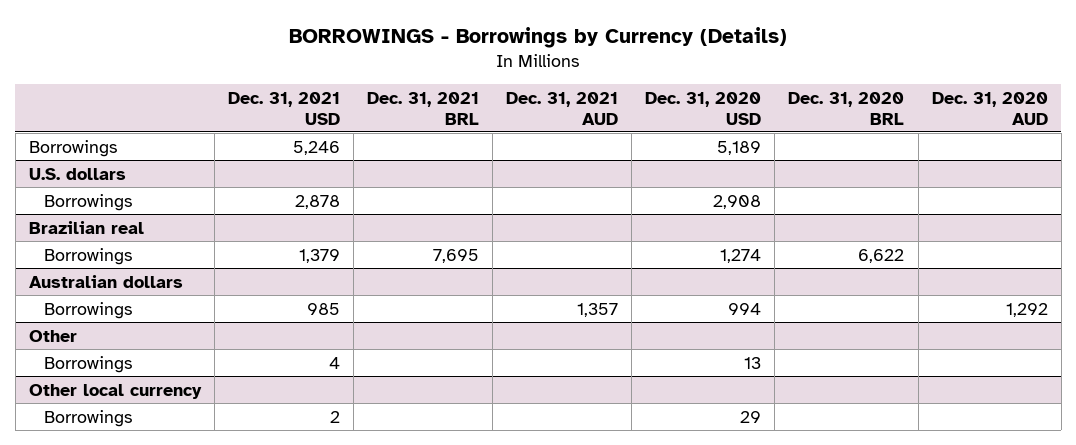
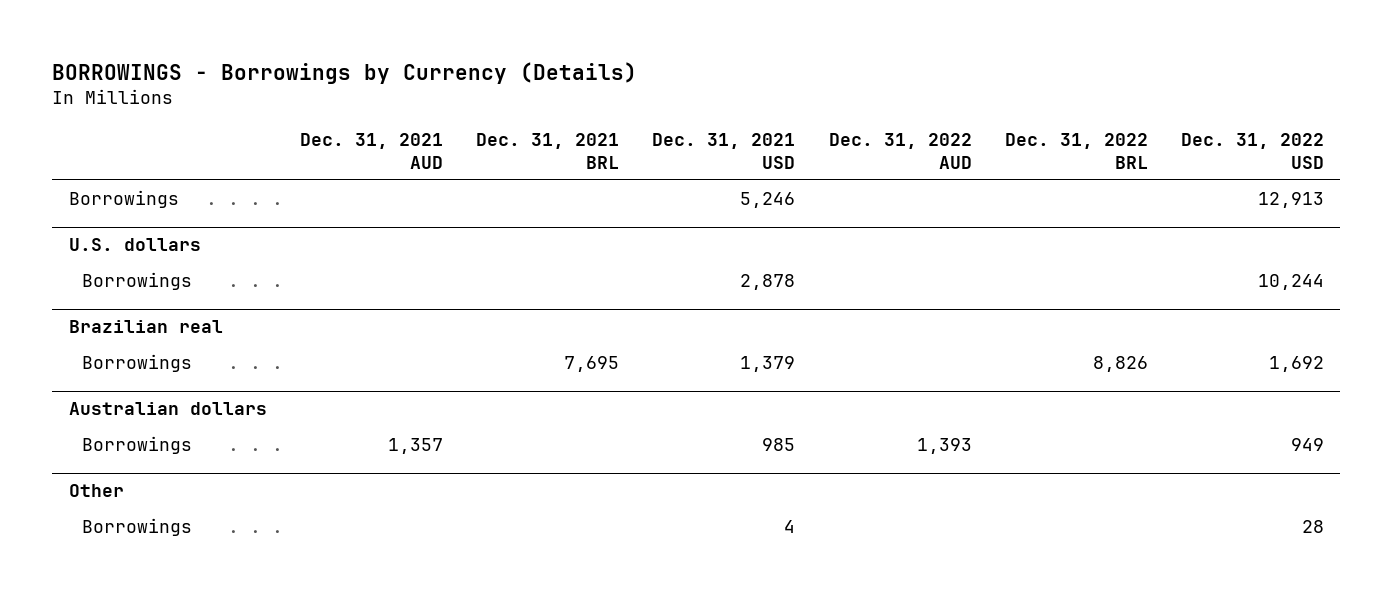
[645,91,762,125] Dec. 31, 2020 USD -> none
[788,91,905,125] Dec. 31, 2020 BRL -> none
[931,91,1048,125] Dec. 31, 2020 AUD -> none
none -> [828,133,972,169] Dec. 31, 2022 AUD
none -> [1004,133,1148,169] Dec. 31, 2022 BRL
none -> [1180,133,1324,169] Dec. 31, 2022 USD
[28,383,202,399] Other local currency -> none
[43,409,132,427] Borrowings -> none

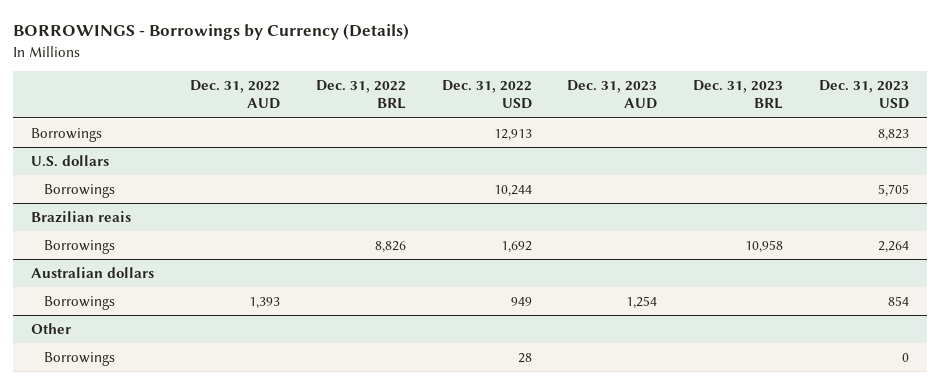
[299,133,443,169] Dec. 31, 2021 AUD -> none
[476,133,620,169] Dec. 31, 2021 BRL -> none
[652,133,796,169] Dec. 31, 2021 USD -> none
none -> [567,80,658,110] Dec. 31, 2023 AUD
none -> [693,80,784,110] Dec. 31, 2023 BRL
none -> [818,80,909,110] Dec. 31, 2023 USD
[68,320,223,334] Brazilian real -> [31,211,132,224] Brazilian reais

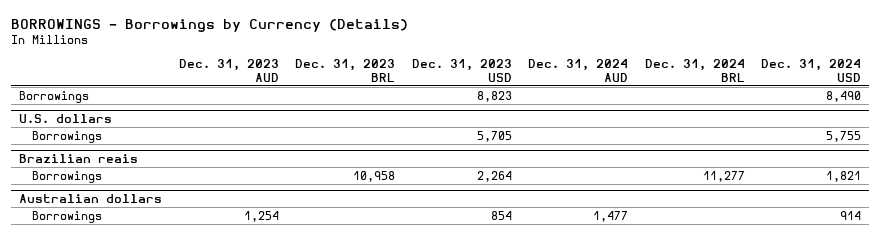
[190,80,281,110] Dec. 31, 2022 AUD -> none
[315,80,406,110] Dec. 31, 2022 BRL -> none
[441,80,532,110] Dec. 31, 2022 USD -> none
none -> [528,59,629,82] Dec. 31, 2024 AUD
none -> [644,59,745,82] Dec. 31, 2024 BRL
none -> [761,59,862,82] Dec. 31, 2024 USD
[31,323,72,335] Other -> none
[43,352,115,367] Borrowings -> none

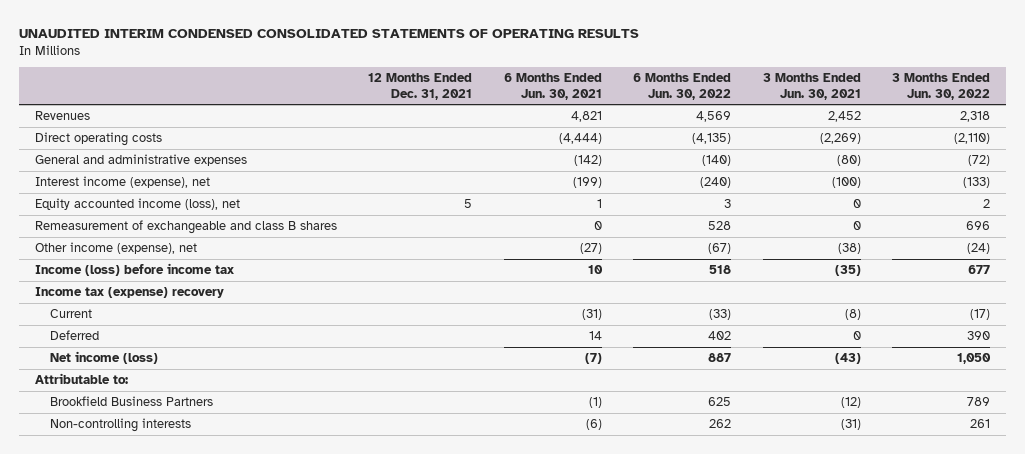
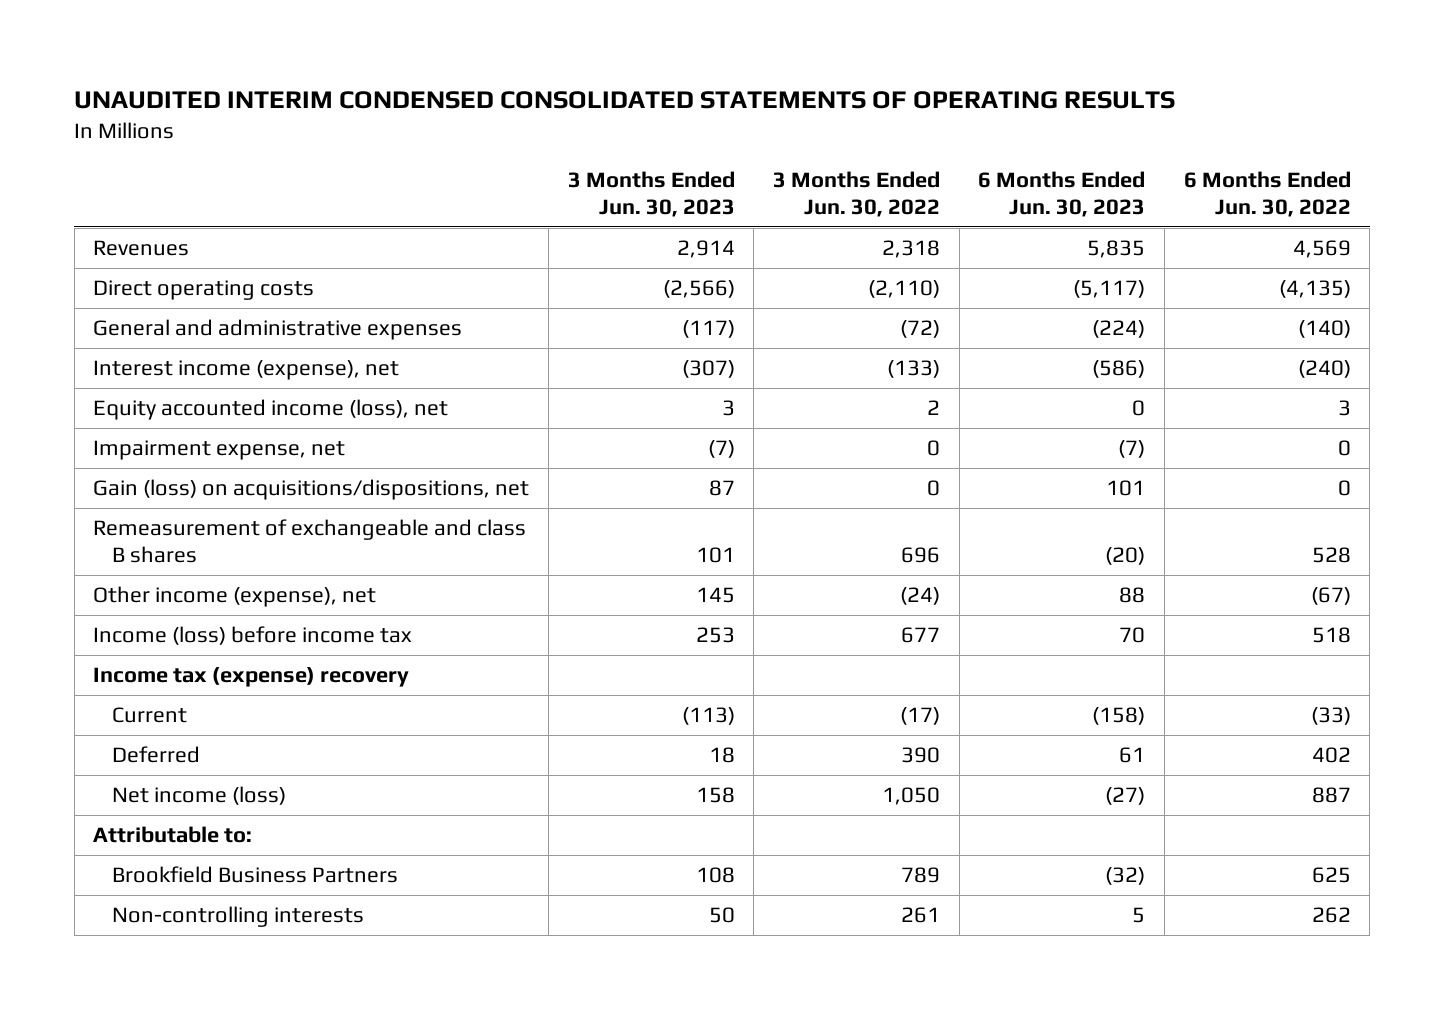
[368,72,473,100] 12 Months Ended Dec. 31, 2021 -> none
[503,72,602,100] 6 Months Ended Jun. 30, 2021 -> none
[762,72,861,100] 3 Months Ended Jun. 30, 2021 -> none
none -> [567,171,735,217] 3 Months Ended Jun. 30, 2023
none -> [978,171,1146,217] 6 Months Ended Jun. 30, 2023
none -> [93,440,346,461] Impairment expense, net
none -> [93,479,530,501] Gain (loss) on acquisitions/dispositions, net

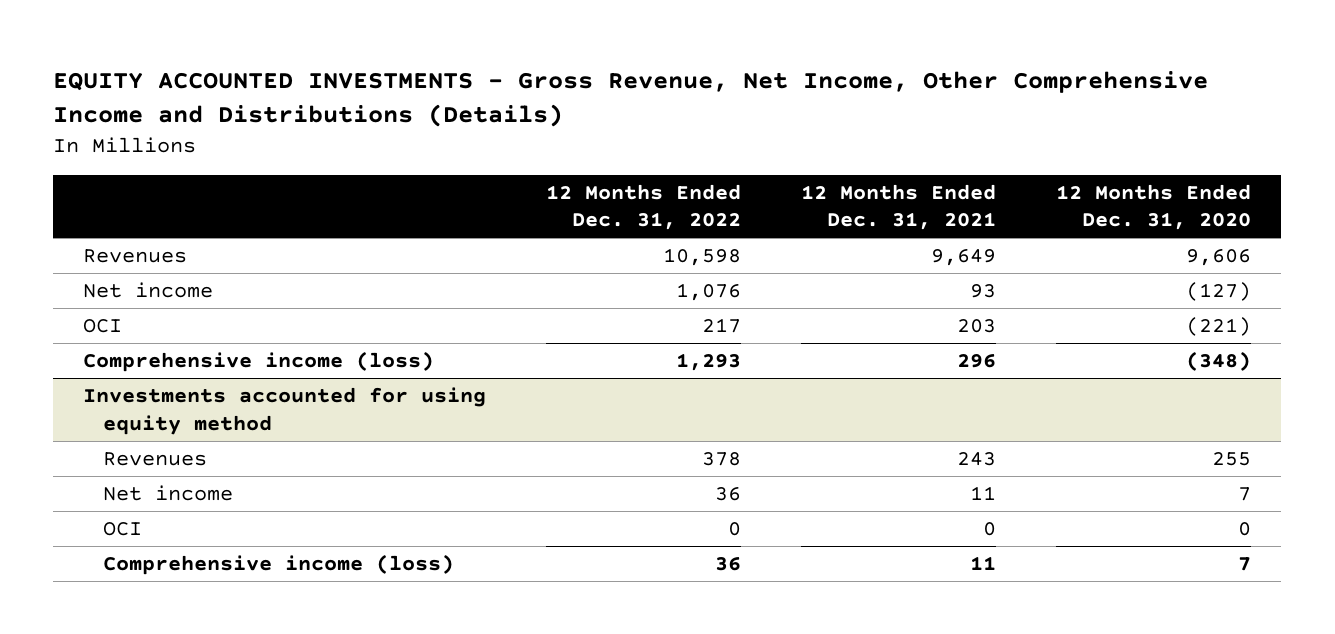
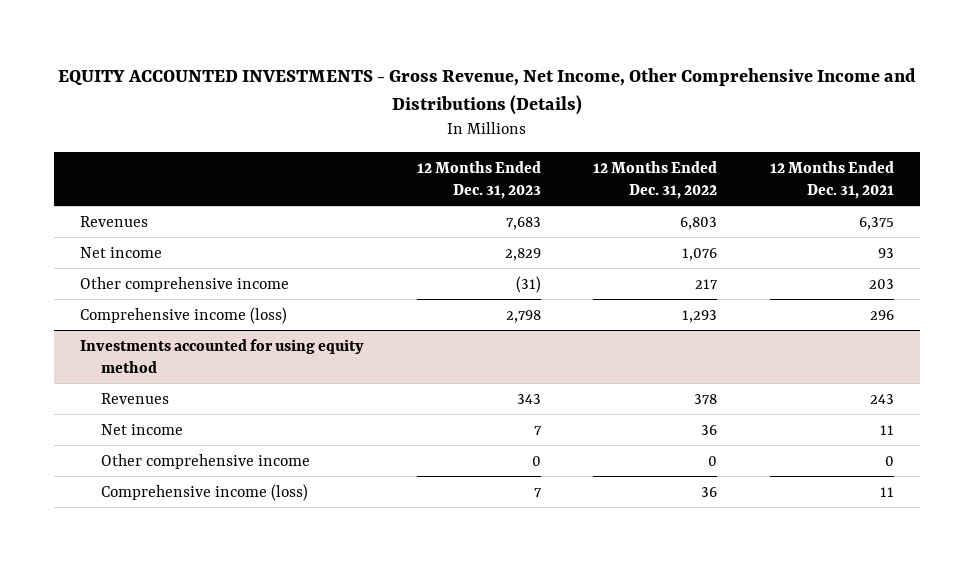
[1056,183,1252,231] 12 Months Ended Dec. 31, 2020 -> none
none -> [416,160,541,200] 12 Months Ended Dec. 31, 2023
[663,248,742,267] 10,598 -> [680,216,718,230] 6,803
[931,249,997,267] 9,649 -> [858,216,894,230] 6,375
[83,319,123,334] OCI -> [79,276,289,292] Other comprehensive income
[103,522,143,537] OCI -> [100,453,310,469] Other comprehensive income

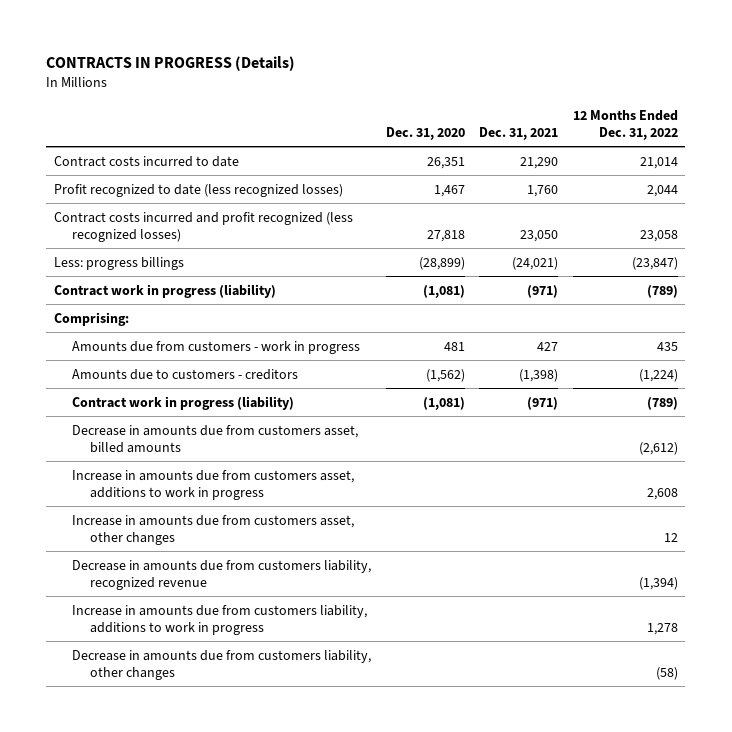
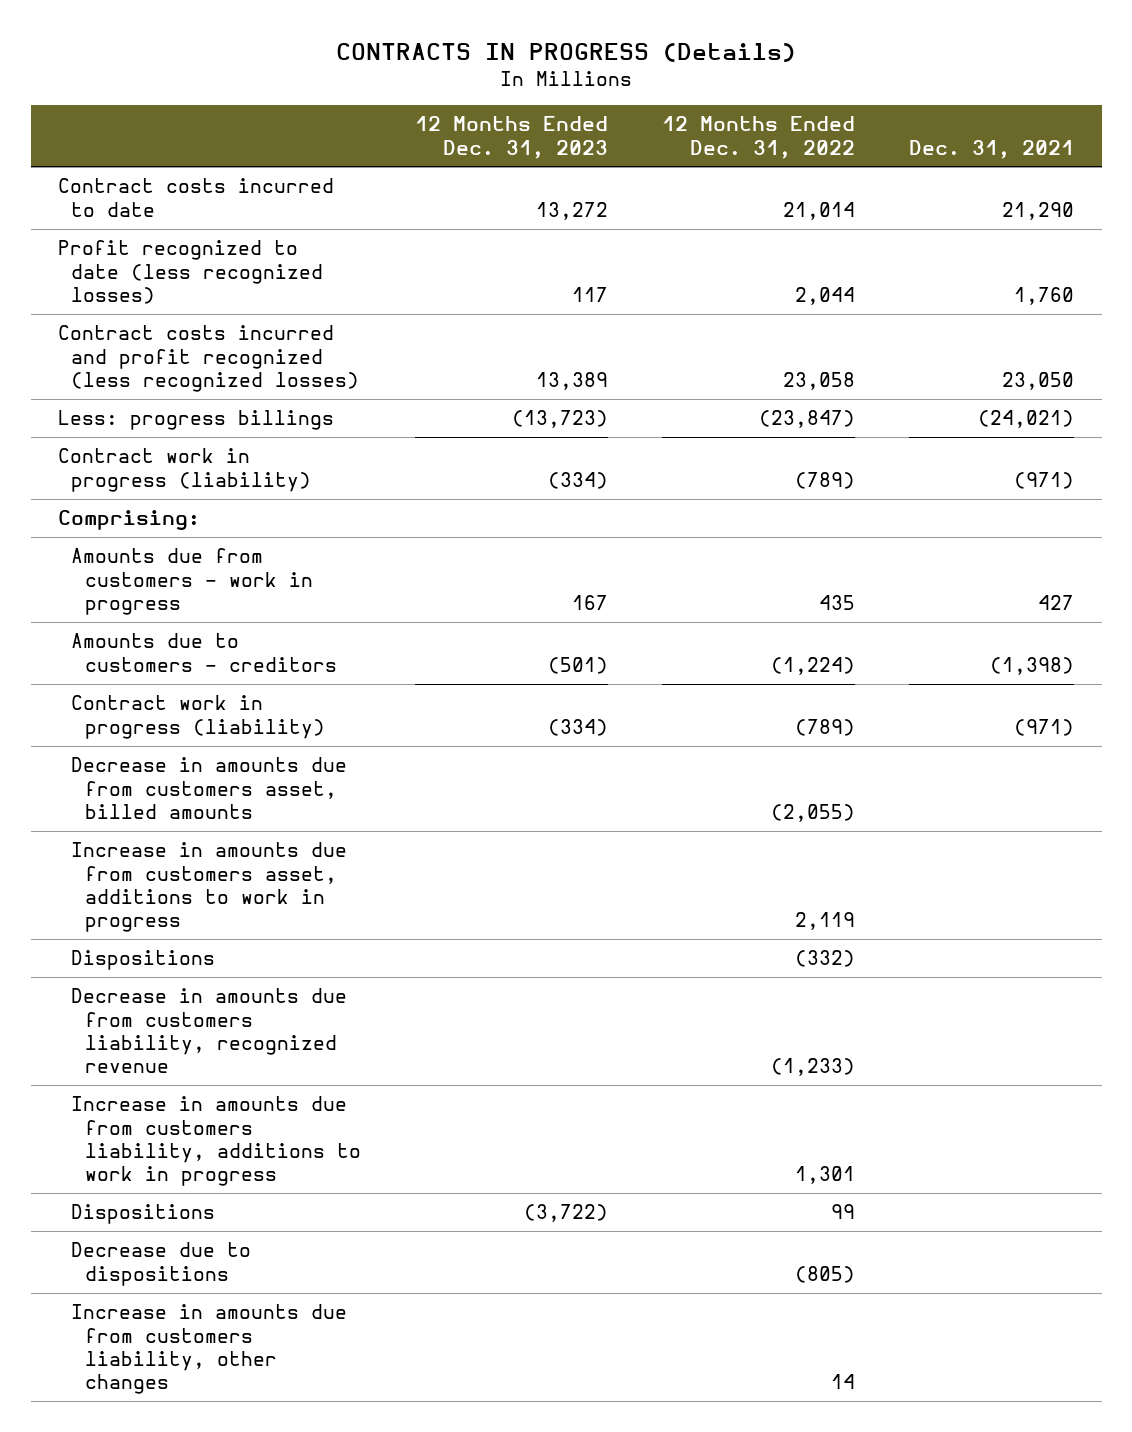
[385,127,465,141] Dec. 31, 2020 -> none
none -> [415,116,609,159] 12 Months Ended Dec. 31, 2023
[71,514,354,546] Increase in amounts due from customers asset, other changes -> none
[639,442,679,456] (2,612) -> [771,804,856,823] (2,055)
[647,488,679,501] 2,608 -> [795,912,856,931] 2,119
none -> [71,950,216,971] Dispositions
[639,577,679,591] (1,394) -> [771,1058,856,1077] (1,233)
[647,623,679,636] 1,278 -> [795,1166,856,1185] 1,301
none -> [71,1204,216,1225] Dispositions
none -> [71,1242,252,1286] Decrease due to dispositions
[71,649,371,681] Decrease in amounts due from customers liability, other changes -> [71,1304,348,1395] Increase in amounts due from customers liability, other changes
[656,667,679,681] (58) -> [831,1374,856,1390] 14

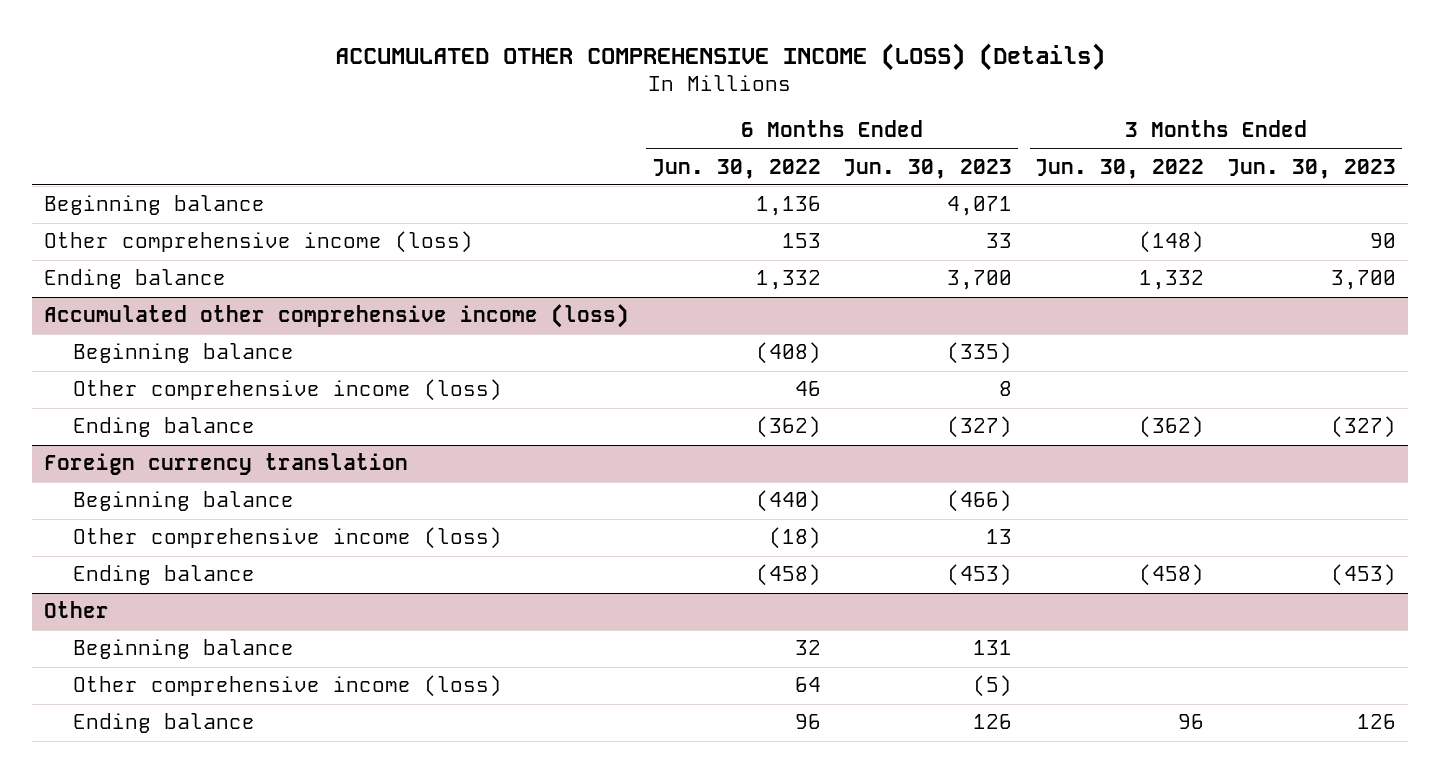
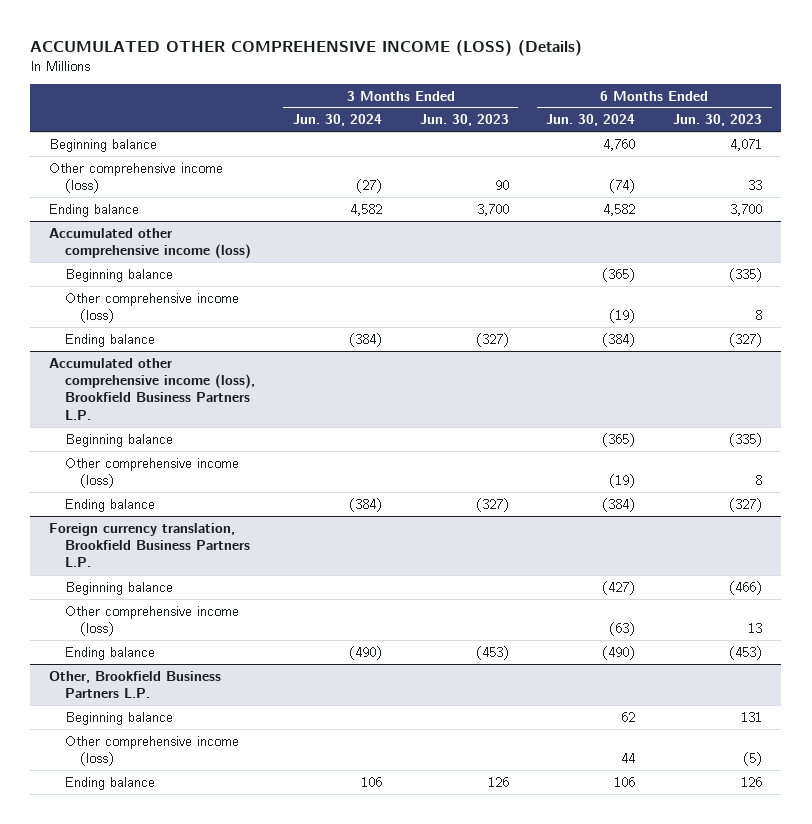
[651,158,821,179] Jun. 30, 2022 -> none
[1035,158,1205,179] Jun. 30, 2022 -> none
none -> [292,114,382,127] Jun. 30, 2024
none -> [546,114,636,127] Jun. 30, 2024
[43,453,408,476] Foreign currency translation -> none
none -> [49,357,255,420] Accumulated other comprehensive income (loss), Brookfield Business Partners L.P.
none -> [64,433,173,447] Beginning balance
none -> [64,457,239,489] Other comprehensive income (loss)
none -> [64,498,155,512] Ending balance
none -> [49,522,250,568] Foreign currency translation, Brookfield Business Partners L.P.
[43,601,109,619] Other -> none
none -> [49,670,222,699] Other, Brookfield Business Partners L.P.

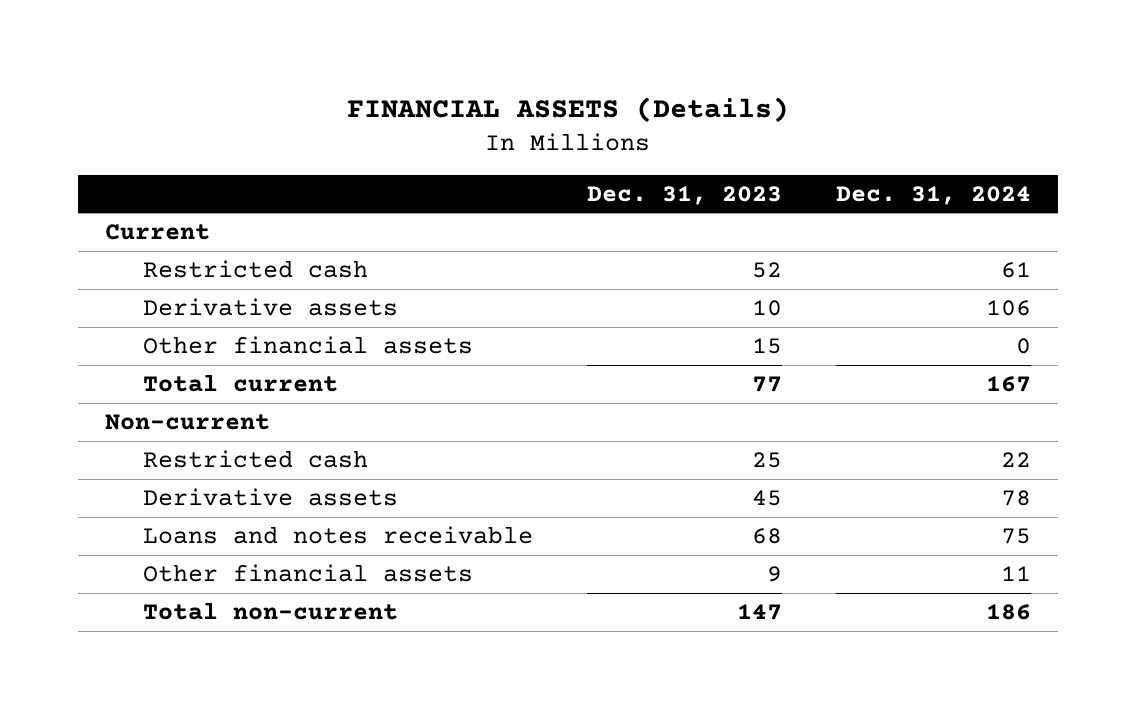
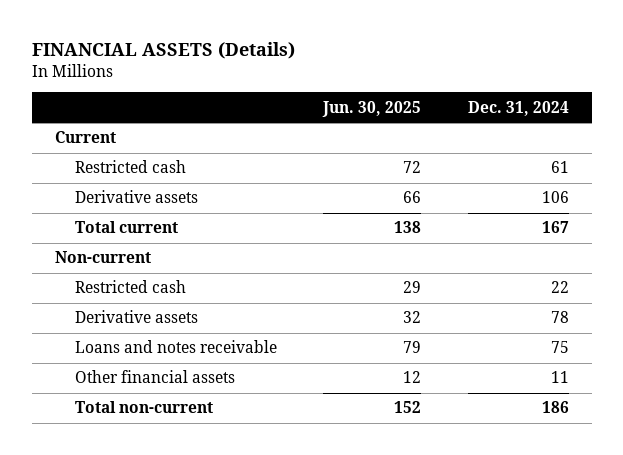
[586,185,782,205] Dec. 31, 2023 -> none
none -> [322,100,422,117] Jun. 30, 2025
[142,335,473,354] Other financial assets -> none

